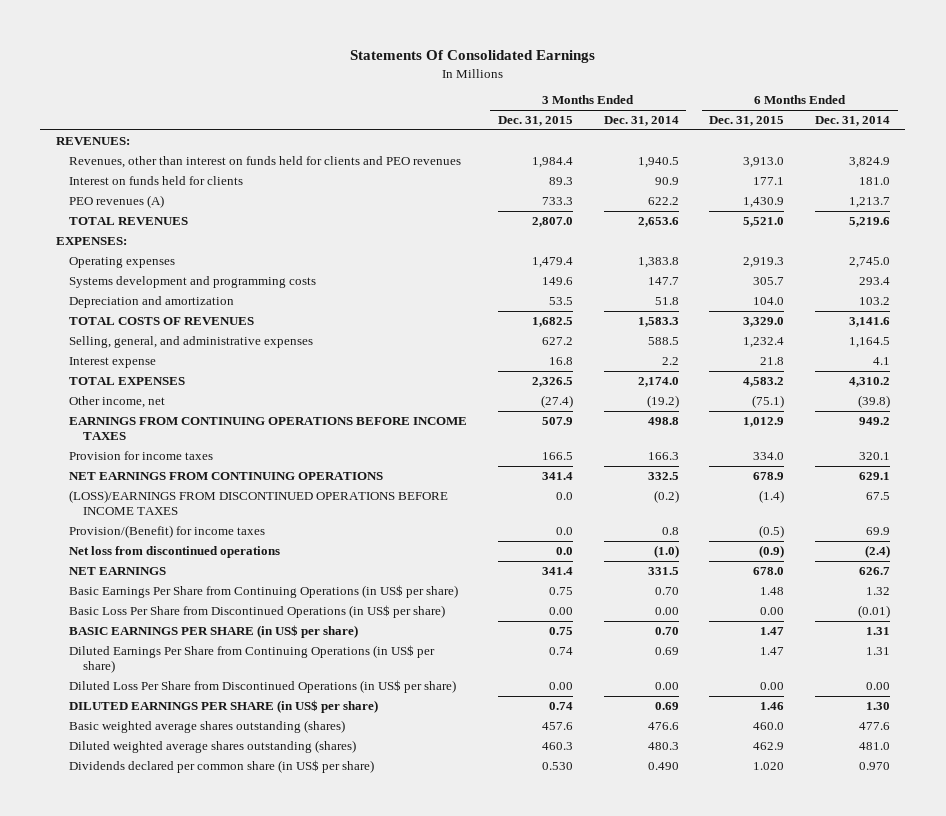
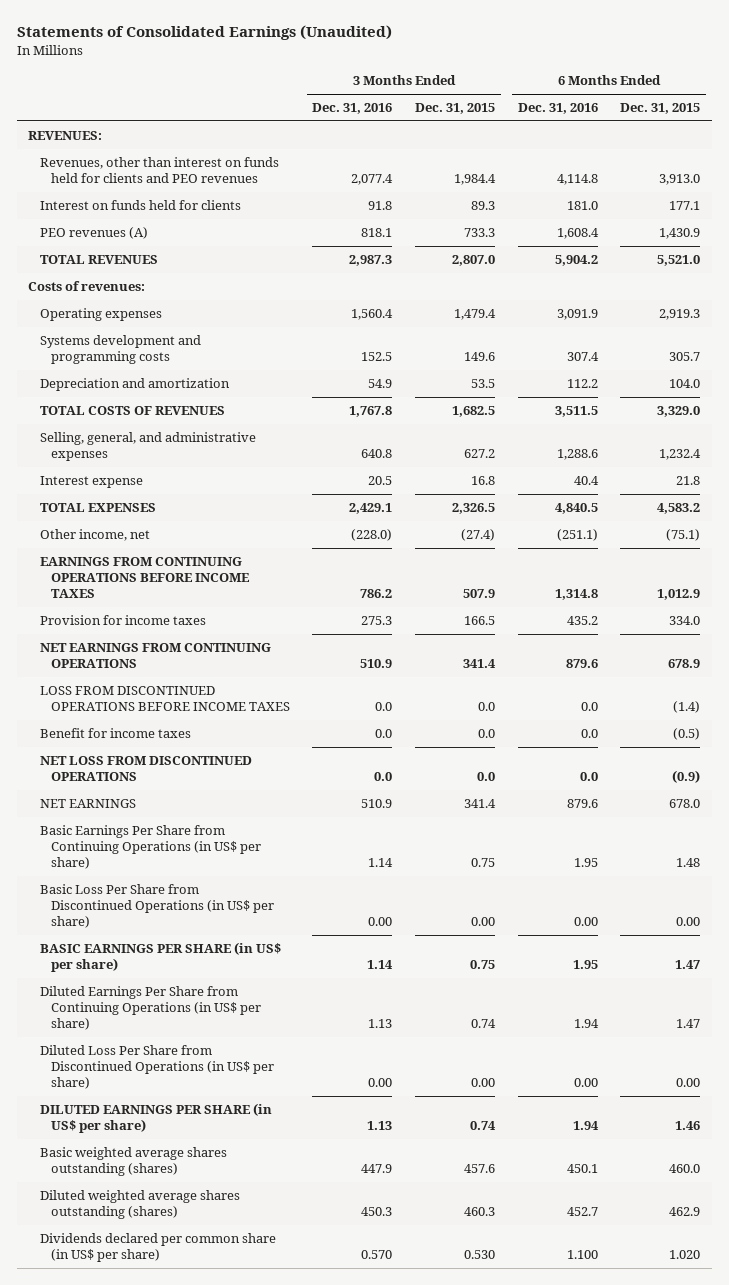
[349,50,595,64] Statements Of Consolidated Earnings -> [16,25,392,41] Statements of Consolidated Earnings (Unaudited)
[603,116,679,127] Dec. 31, 2014 -> none
[814,116,890,127] Dec. 31, 2014 -> none
none -> [312,103,393,115] Dec. 31, 2016
none -> [517,103,598,115] Dec. 31, 2016
[55,236,127,245] EXPENSES: -> none
none -> [28,280,146,291] Costs of revenues:
[69,489,449,515] (LOSS)/EARNINGS FROM DISCONTINUED OPERATIONS BEFORE INCOME TAXES -> [39,685,290,712] LOSS FROM DISCONTINUED OPERATIONS BEFORE INCOME TAXES
[69,524,266,538] Provision/(Benefit) for income taxes -> [39,727,191,738] Benefit for income taxes
[69,545,281,558] Net loss from discontinued operations -> [39,755,252,782] NET LOSS FROM DISCONTINUED OPERATIONS

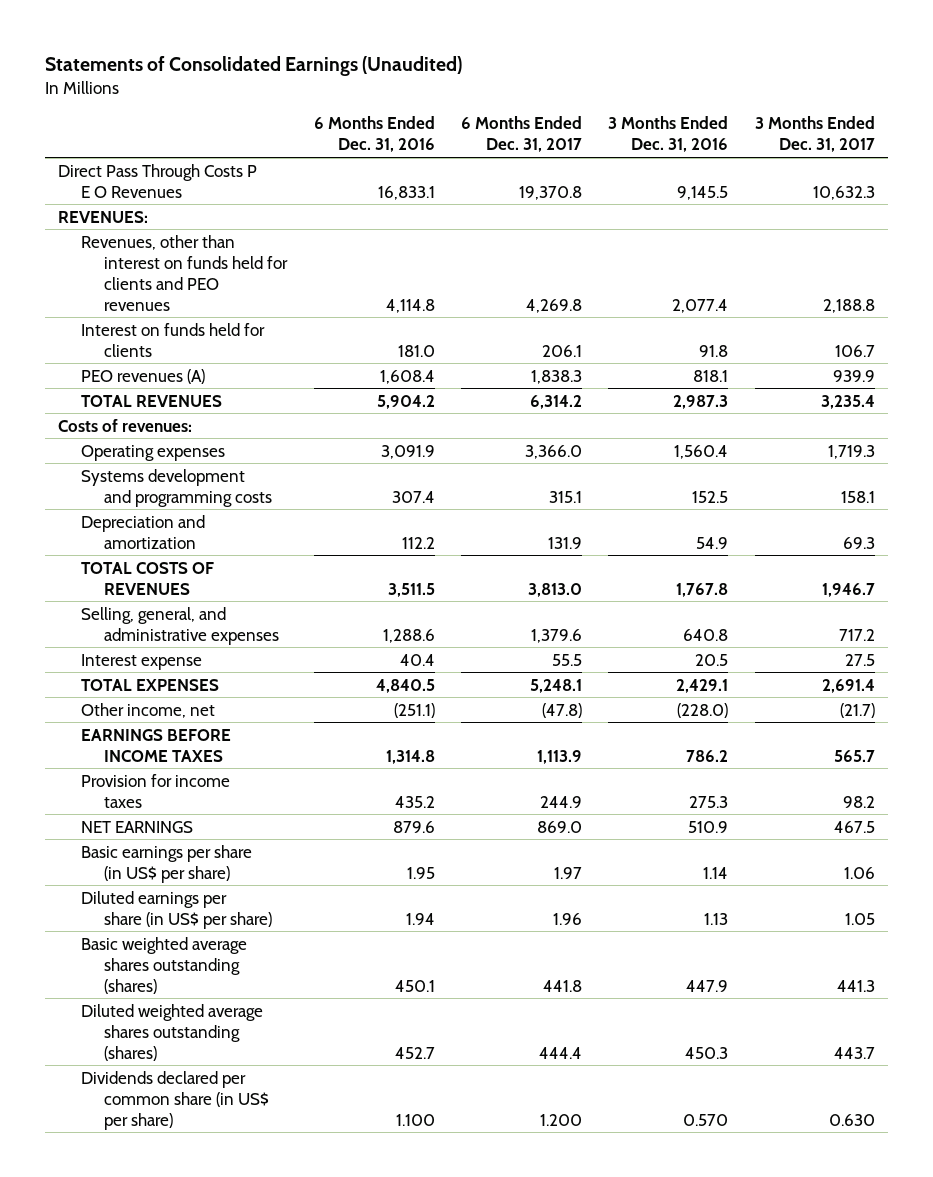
[415,103,496,115] Dec. 31, 2015 -> none
[620,103,701,115] Dec. 31, 2015 -> none
none -> [461,116,583,153] 6 Months Ended Dec. 31, 2017
none -> [754,116,875,153] 3 Months Ended Dec. 31, 2017
none -> [58,163,258,198] Direct Pass Through Costs P E O Revenues
[39,556,250,599] EARNINGS FROM CONTINUING OPERATIONS BEFORE INCOME TAXES -> [81,728,232,762] EARNINGS BEFORE INCOME TAXES
[39,642,271,669] NET EARNINGS FROM CONTINUING OPERATIONS -> none
[39,685,290,712] LOSS FROM DISCONTINUED OPERATIONS BEFORE INCOME TAXES -> none
[39,727,191,738] Benefit for income taxes -> none
[39,755,252,782] NET LOSS FROM DISCONTINUED OPERATIONS -> none
[39,824,261,870] Basic Earnings Per Share from Continuing Operations (in US$ per share) -> none
[39,883,274,929] Basic Loss Per Share from Discontinued Operations (in US$ per share) -> none
[39,985,261,1031] Diluted Earnings Per Share from Continuing Operations (in US$ per share) -> none
[39,1044,274,1090] Diluted Loss Per Share from Discontinued Operations (in US$ per share) -> none
[39,941,281,973] BASIC EARNINGS PER SHARE (in US$ per share) -> [81,844,253,883] Basic earnings per share (in US$ per share)
[39,1102,272,1134] DILUTED EARNINGS PER SHARE (in US$ per share) -> [81,890,273,929] Diluted earnings per share (in US$ per share)

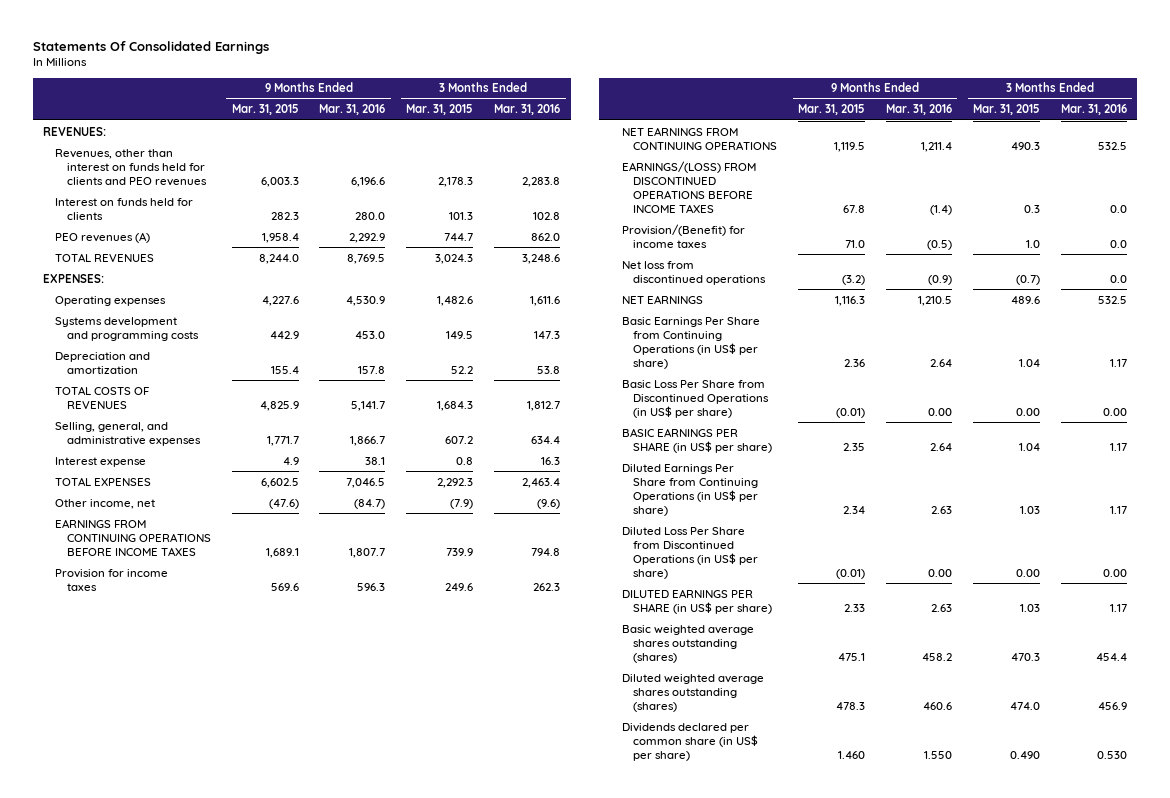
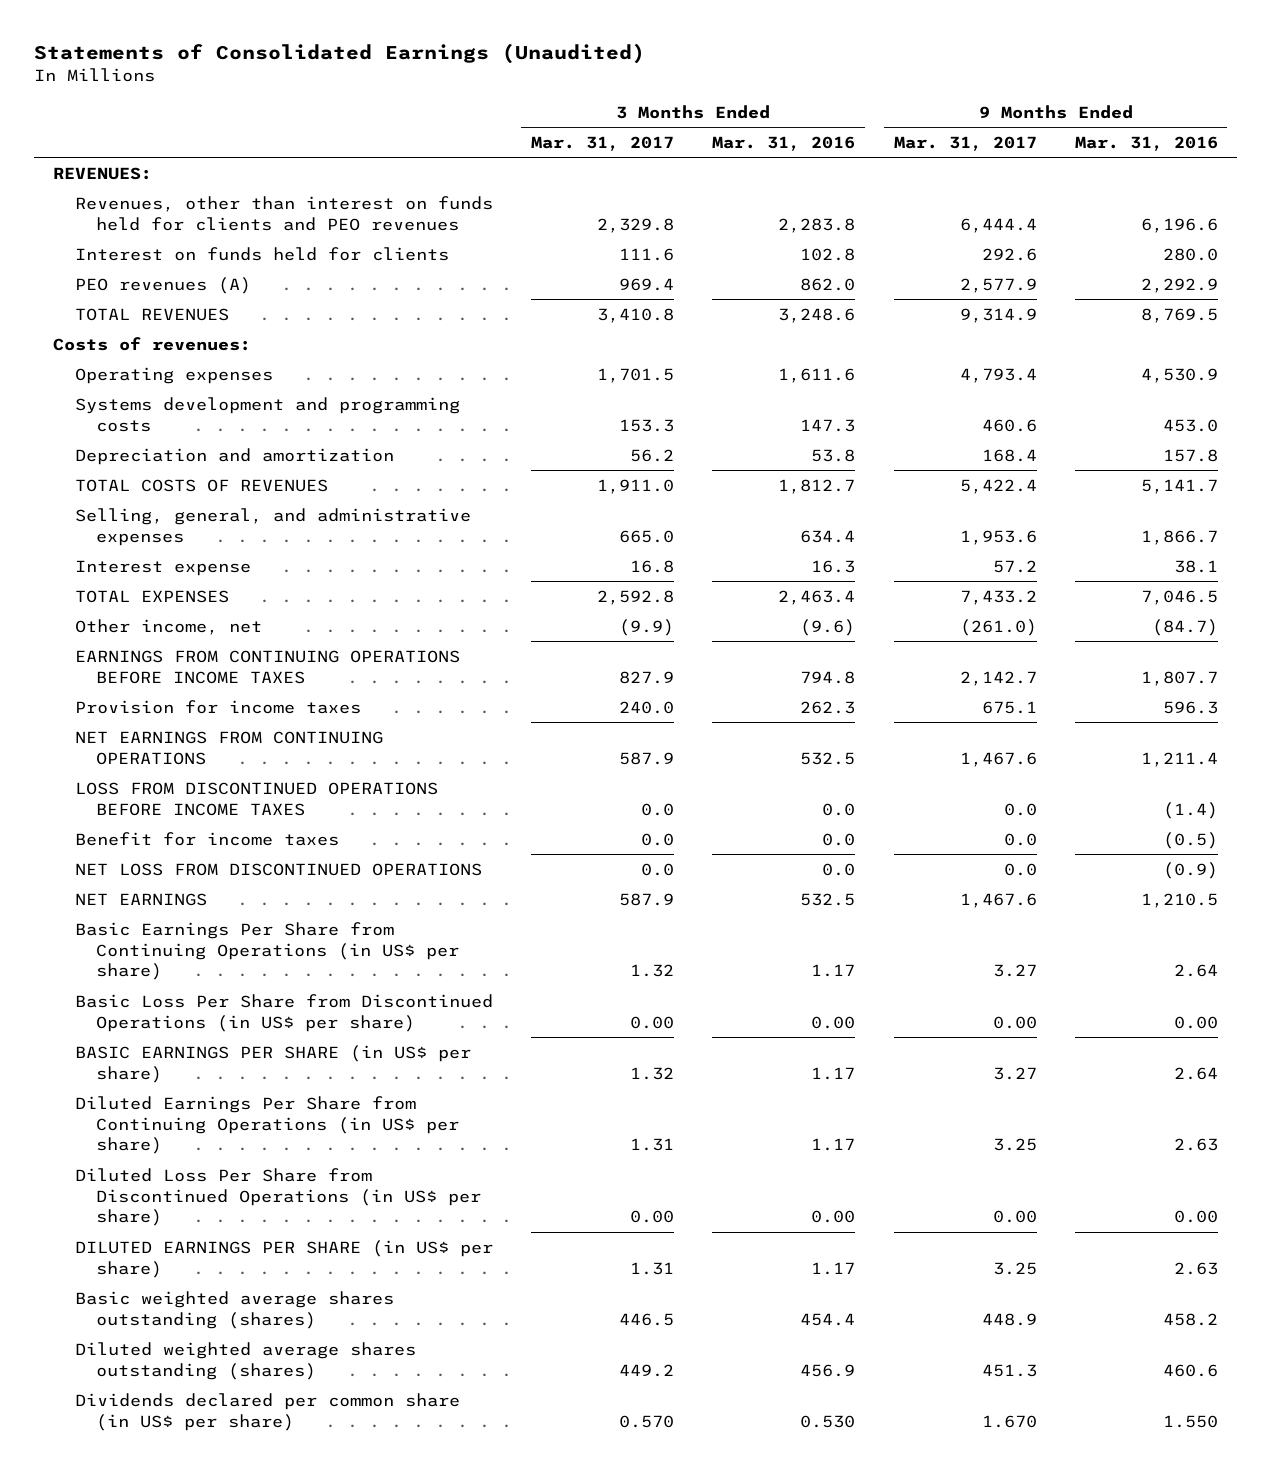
[32,40,269,54] Statements Of Consolidated Earnings -> [34,43,646,65] Statements of Consolidated Earnings (Unaudited)
[231,104,299,116] Mar. 31, 2015 -> none
[406,104,474,116] Mar. 31, 2015 -> none
none -> [531,135,675,151] Mar. 31, 2017
none -> [893,135,1037,151] Mar. 31, 2017
[43,273,105,283] EXPENSES: -> none
none -> [53,336,252,351] Costs of revenues:
[621,160,756,213] EARNINGS/(LOSS) FROM DISCONTINUED OPERATIONS BEFORE INCOME TAXES -> [74,781,438,816] LOSS FROM DISCONTINUED OPERATIONS BEFORE INCOME TAXES
[621,223,745,248] Provision/(Benefit) for income taxes -> [74,831,339,846] Benefit for income taxes
[621,260,767,285] Net loss from discontinued operations -> [74,862,482,876] NET LOSS FROM DISCONTINUED OPERATIONS

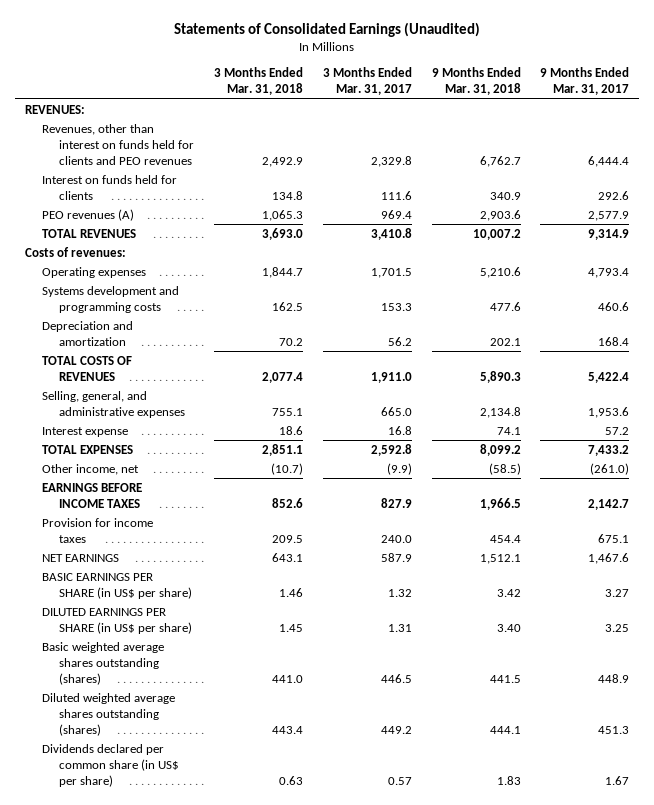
[712,135,856,151] Mar. 31, 2016 -> none
[1074,135,1218,151] Mar. 31, 2016 -> none
none -> [214,67,304,96] 3 Months Ended Mar. 31, 2018
none -> [431,67,521,96] 9 Months Ended Mar. 31, 2018
[74,649,460,684] EARNINGS FROM CONTINUING OPERATIONS BEFORE INCOME TAXES -> [42,482,143,508] EARNINGS BEFORE INCOME TAXES
[74,730,383,765] NET EARNINGS FROM CONTINUING OPERATIONS -> none
[74,781,438,816] LOSS FROM DISCONTINUED OPERATIONS BEFORE INCOME TAXES -> none
[74,831,339,846] Benefit for income taxes -> none
[74,862,482,876] NET LOSS FROM DISCONTINUED OPERATIONS -> none
[74,921,460,981] Basic Earnings Per Share from Continuing Operations (in US$ per share) -> none
[74,993,493,1032] Basic Loss Per Share from Discontinued Operations (in US$ per share) -> none
[74,1095,460,1155] Diluted Earnings Per Share from Continuing Operations (in US$ per share) -> none
[74,1167,482,1227] Diluted Loss Per Share from Discontinued Operations (in US$ per share) -> none
[619,1414,675,1428] 0.570 -> [387,776,412,785] 0.57
[981,1414,1037,1428] 1.670 -> [605,775,630,785] 1.67

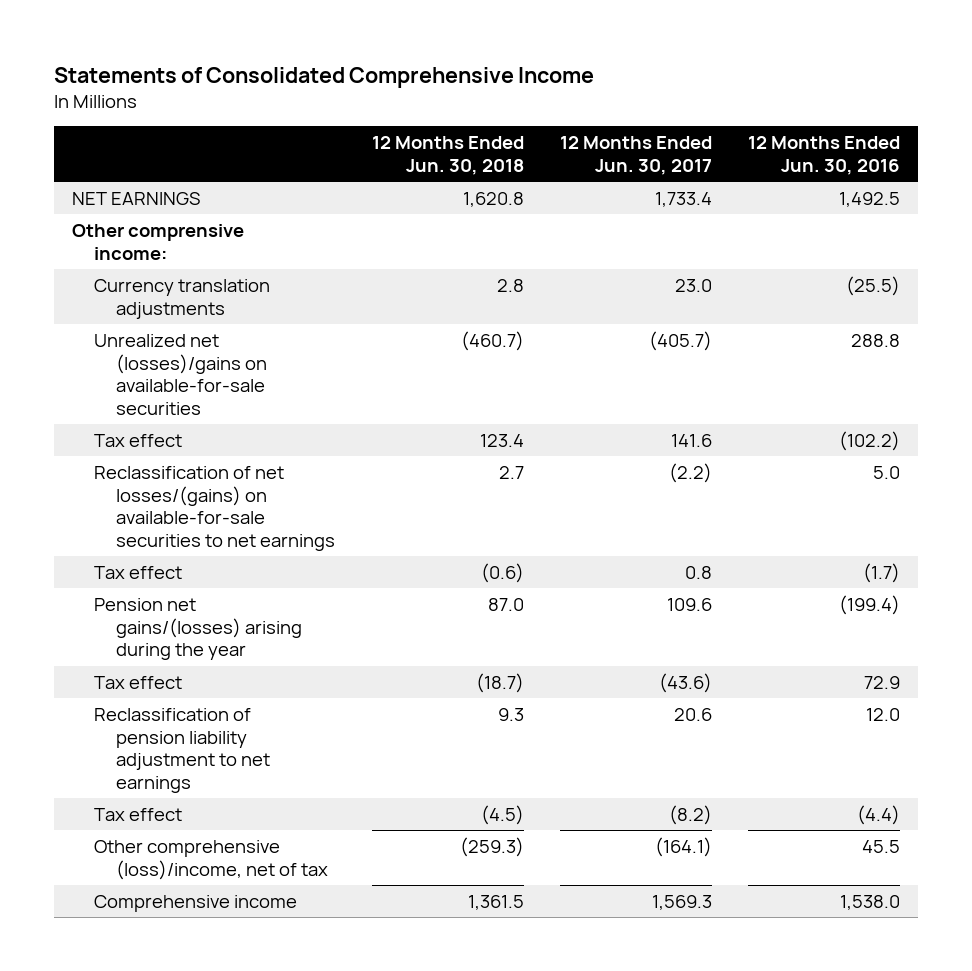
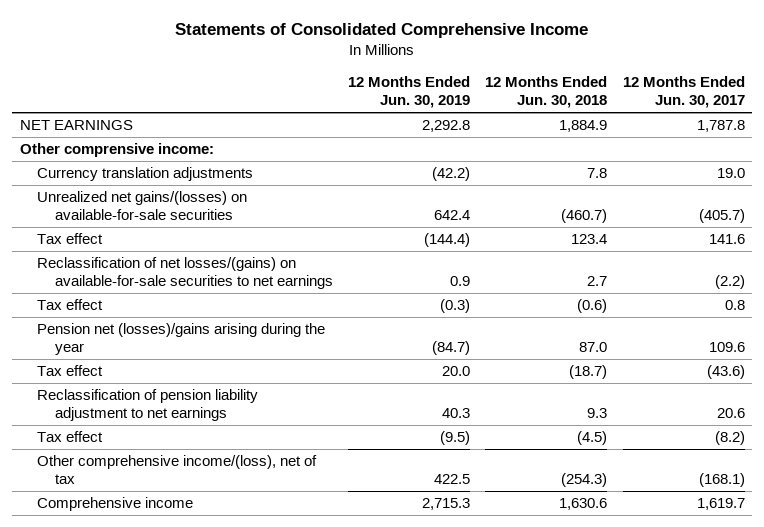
[748,135,901,175] 12 Months Ended Jun. 30, 2016 -> none
none -> [348,76,471,109] 12 Months Ended Jun. 30, 2019
[462,191,524,207] 1,620.8 -> [559,120,608,133] 1,884.9
[655,191,713,207] 1,733.4 -> [696,120,745,133] 1,787.8
[496,278,524,292] 2.8 -> [587,168,608,179] 7.8
[675,278,713,292] 23.0 -> [716,168,745,179] 19.0
[94,333,268,416] Unrealized net (losses)/gains on available-for-sale securities -> [37,191,248,221] Unrealized net gains/(losses) on available-for-sale securities
[94,597,303,661] Pension net gains/(losses) arising during the year -> [37,323,326,356] Pension net (losses)/gains arising during the year
[94,839,329,880] Other comprehensive (loss)/income, net of tax -> [37,455,318,485] Other comprehensive income/(loss), net of tax
[459,836,524,857] (259.3) -> [561,473,608,488] (254.3)
[655,836,713,857] (164.1) -> [698,473,745,488] (168.1)
[467,894,524,910] 1,361.5 -> [559,498,608,511] 1,630.6
[652,894,713,910] 1,569.3 -> [696,498,745,511] 1,619.7

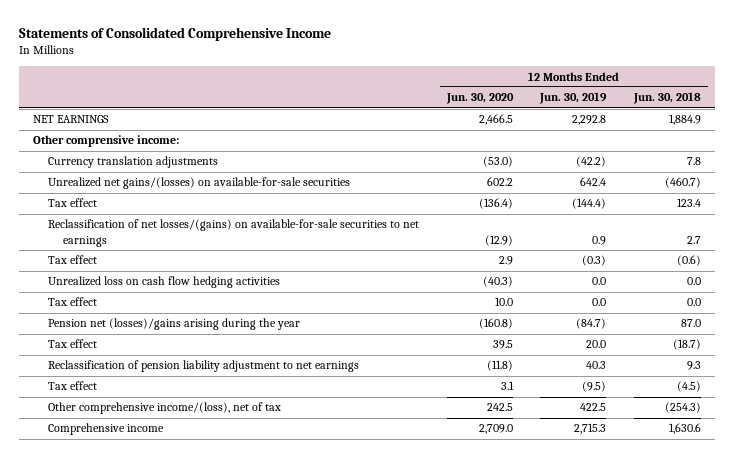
[622,76,745,109] 12 Months Ended Jun. 30, 2017 -> none
none -> [445,93,514,105] Jun. 30, 2020
none -> [47,276,280,289] Unrealized loss on cash flow hedging activities
none -> [47,297,97,307] Tax effect

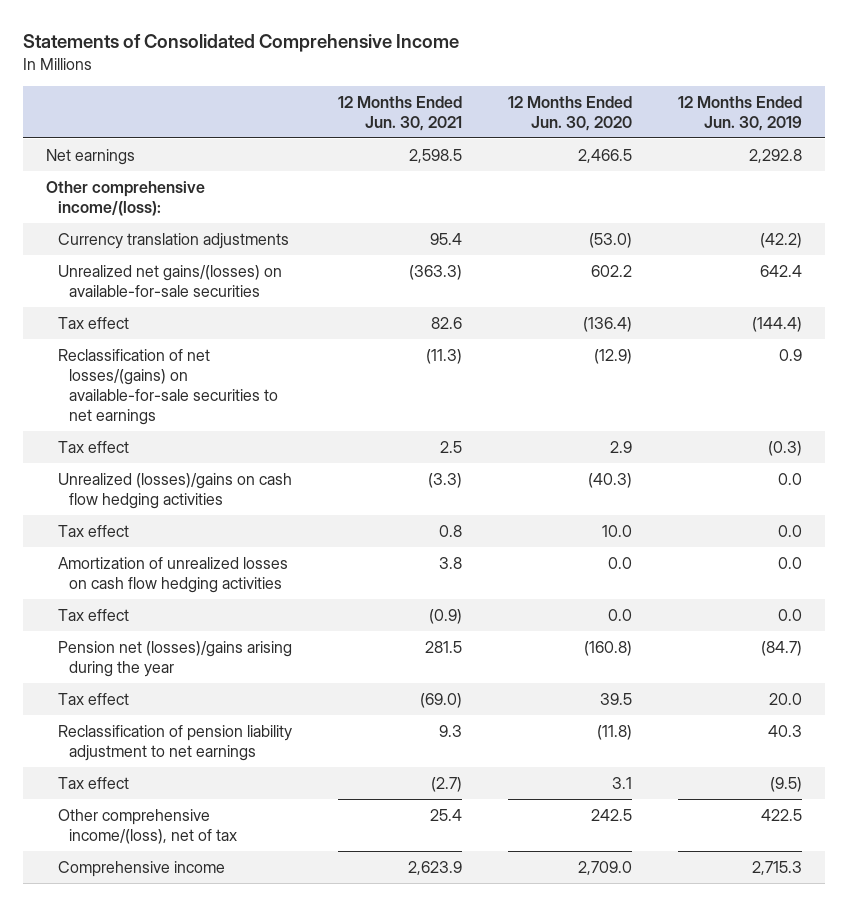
[632,92,701,105] Jun. 30, 2018 -> none
none -> [337,95,462,131] 12 Months Ended Jun. 30, 2021
[32,115,109,124] NET EARNINGS -> [45,148,135,165] Net earnings
[32,135,179,148] Other comprensive income: -> [45,180,205,216] Other comprehensive income/(loss):
[47,276,280,289] Unrealized loss on cash flow hedging activities -> [57,472,292,509] Unrealized (losses)/gains on cash flow hedging activities
none -> [57,556,288,593] Amortization of unrealized losses on cash flow hedging activities
none -> [57,608,129,621] Tax effect

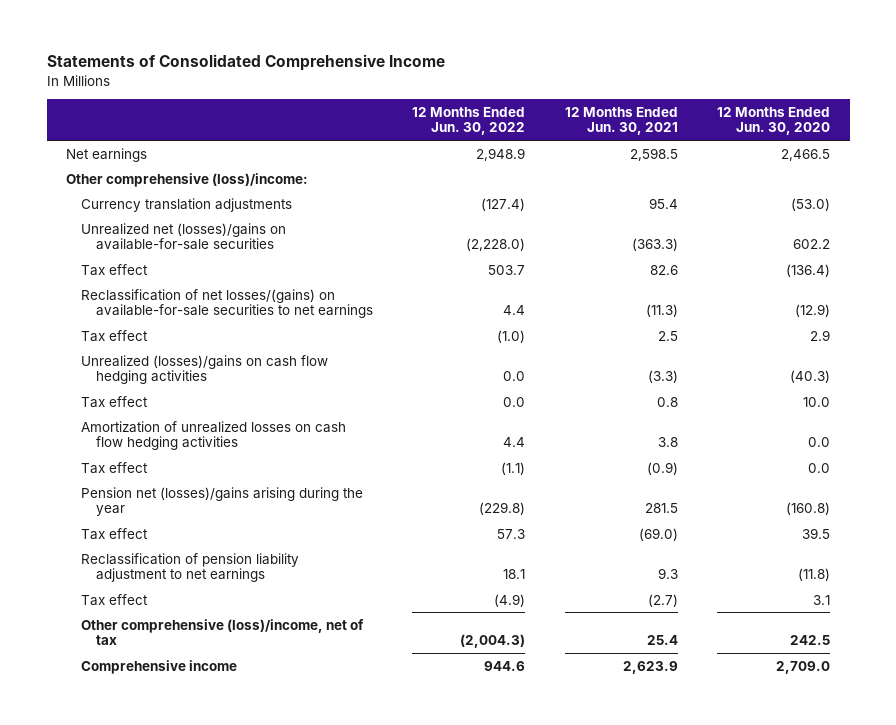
[678,95,803,131] 12 Months Ended Jun. 30, 2019 -> none
none -> [412,106,526,136] 12 Months Ended Jun. 30, 2022
[45,180,205,216] Other comprehensive income/(loss): -> [66,172,309,187] Other comprehensive (loss)/income:
[57,264,282,297] Unrealized net gains/(losses) on available-for-sale securities -> [81,222,287,251] Unrealized net (losses)/gains on available-for-sale securities
[57,808,238,844] Other comprehensive income/(loss), net of tax -> [81,618,365,646] Other comprehensive (loss)/income, net of tax

